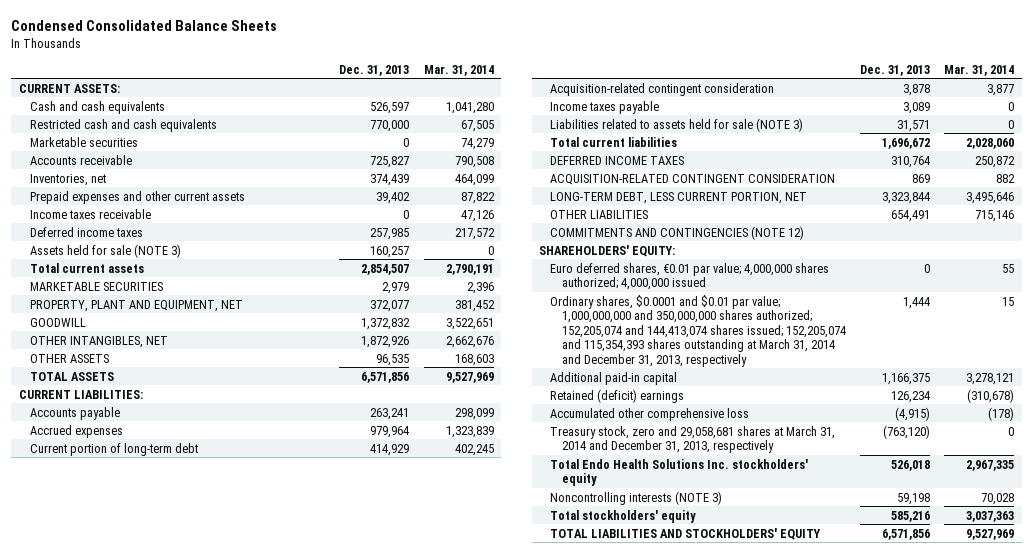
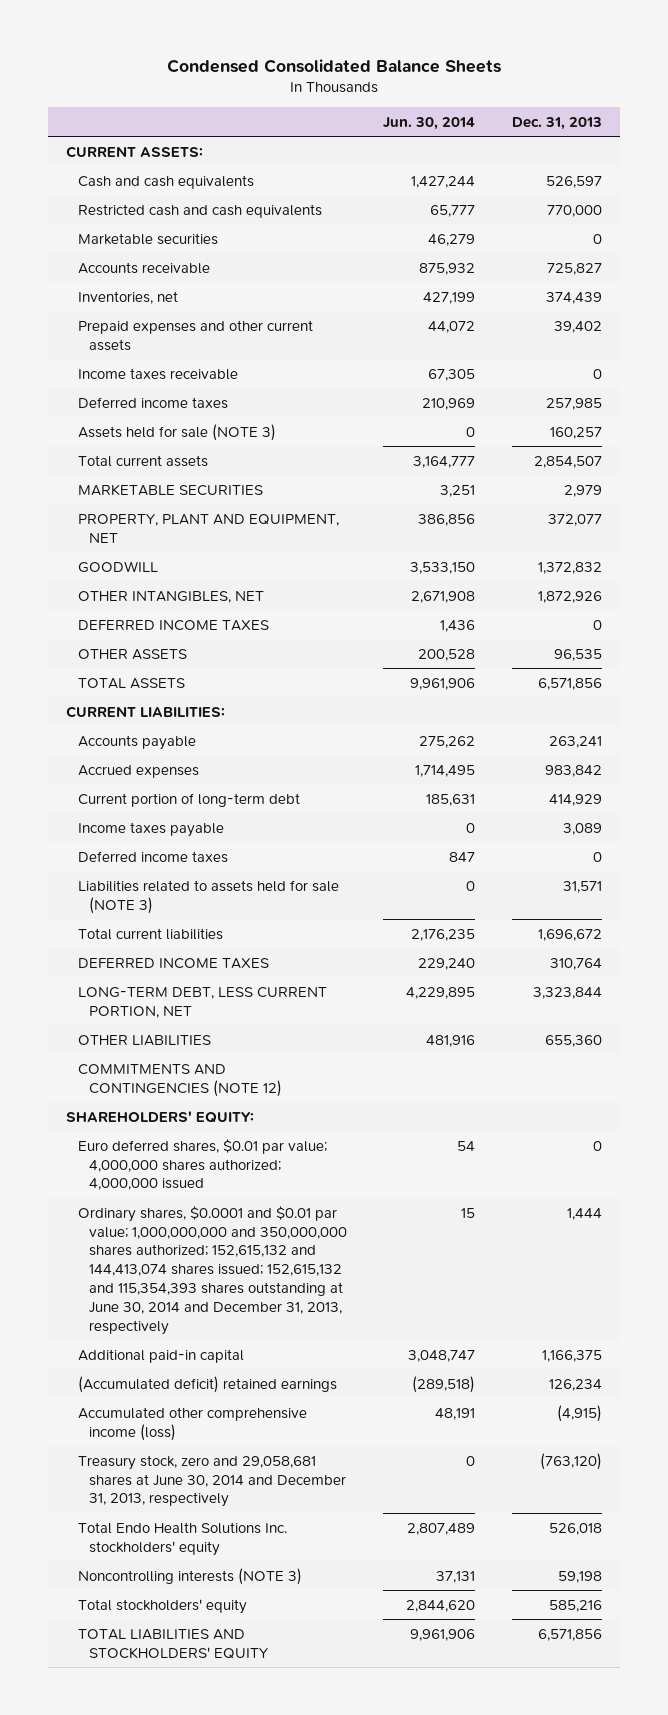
[423,64,494,76] Mar. 31, 2014 -> none
none -> [383,117,476,131] Jun. 30, 2014
none -> [77,619,269,631] DEFERRED INCOME TAXES
[370,425,410,438] 979,964 -> [544,764,602,777] 983,842
[550,82,775,96] Acquisition-related contingent consideration -> none
none -> [77,850,228,863] Deferred income taxes
[550,173,836,185] ACQUISITION-RELATED CONTINGENT CONSIDERATION -> none
[890,209,930,222] 654,491 -> [544,1034,602,1047] 655,360
[550,262,830,291] Euro deferred shares, €0.01 par value; 4,000,000 shares authorized; 4,000,000 issued -> [77,1138,327,1191] Euro deferred shares, $0.01 par value; 4,000,000 shares authorized; 4,000,000 issued
[550,294,846,367] Ordinary shares, $0.0001 and $0.01 par value; 1,000,000,000 and 350,000,000 shares authorized; 152,205,074 and 144,413,074 shares issued; 152,205,074 and 115,354,393 shares outstanding at March 31, 2014 and December 31, 2013, respectively -> [77,1205,347,1335] Ordinary shares, $0.0001 and $0.01 par value; 1,000,000,000 and 350,000,000 shares authorized; 152,615,132 and 144,413,074 shares issued; 152,615,132 and 115,354,393 shares outstanding at June 30, 2014 and December 31, 2013, respectively
[550,388,685,403] Retained (deficit) earnings -> [77,1375,337,1393] (Accumulated deficit) retained earnings
[550,407,750,421] Accumulated other comprehensive loss -> [77,1406,307,1441] Accumulated other comprehensive income (loss)
[550,425,836,454] Treasury stock, zero and 29,058,681 shares at March 31, 2014 and December 31, 2013, respectively -> [77,1454,346,1508] Treasury stock, zero and 29,058,681 shares at June 30, 2014 and December 31, 2013, respectively

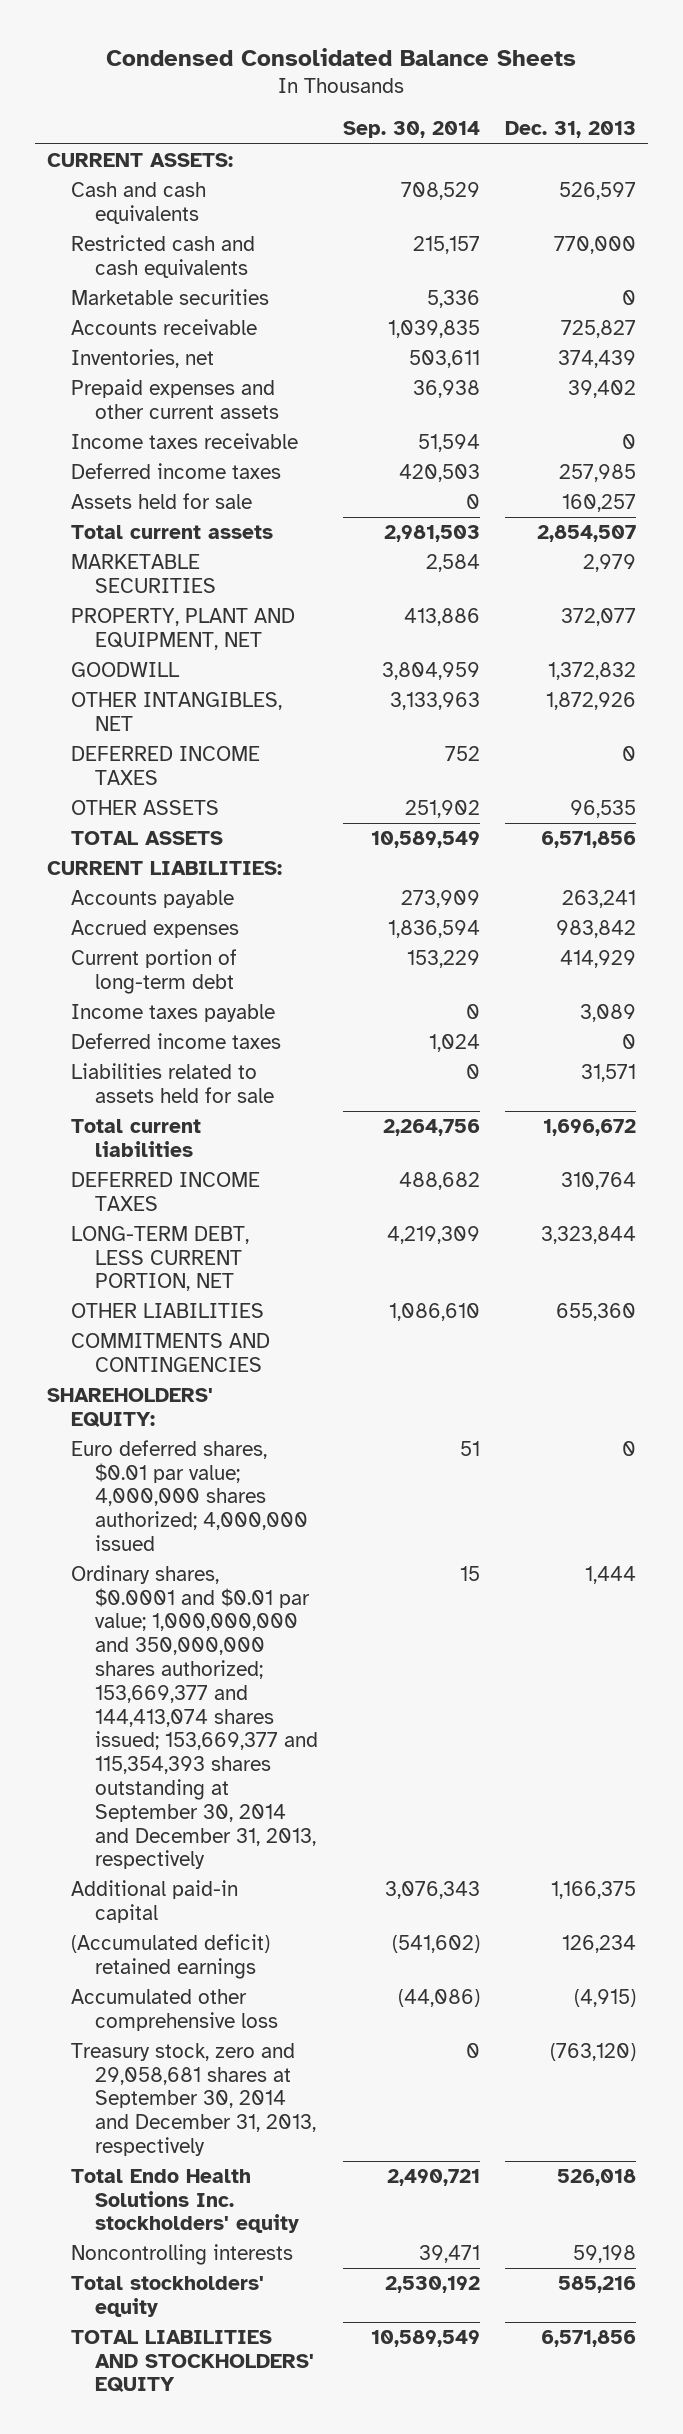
[383,117,476,131] Jun. 30, 2014 -> none
none -> [343,121,481,139] Sep. 30, 2014
[77,423,276,441] Assets held for sale (NOTE 3) -> [71,492,253,509] Assets held for sale
[77,879,339,914] Liabilities related to assets held for sale (NOTE 3) -> [71,1062,275,1103] Liabilities related to assets held for sale
[77,1063,282,1097] COMMITMENTS AND CONTINGENCIES (NOTE 12) -> [71,1332,271,1372] COMMITMENTS AND CONTINGENCIES
[77,1205,347,1335] Ordinary shares, $0.0001 and $0.01 par value; 1,000,000,000 and 350,000,000 shares authorized; 152,615,132 and 144,413,074 shares issued; 152,615,132 and 115,354,393 shares outstanding at June 30, 2014 and December 31, 2013, respectively -> [71,1564,319,1870] Ordinary shares, $0.0001 and $0.01 par value; 1,000,000,000 and 350,000,000 shares authorized; 153,669,377 and 144,413,074 shares issued; 153,669,377 and 115,354,393 shares outstanding at September 30, 2014 and December 31, 2013, respectively
[77,1406,307,1441] Accumulated other comprehensive income (loss) -> [71,1988,279,2031] Accumulated other comprehensive loss
[77,1454,346,1508] Treasury stock, zero and 29,058,681 shares at June 30, 2014 and December 31, 2013, respectively -> [71,2042,317,2156] Treasury stock, zero and 29,058,681 shares at September 30, 2014 and December 31, 2013, respectively
[77,1567,302,1585] Noncontrolling interests (NOTE 3) -> [71,2243,294,2265] Noncontrolling interests

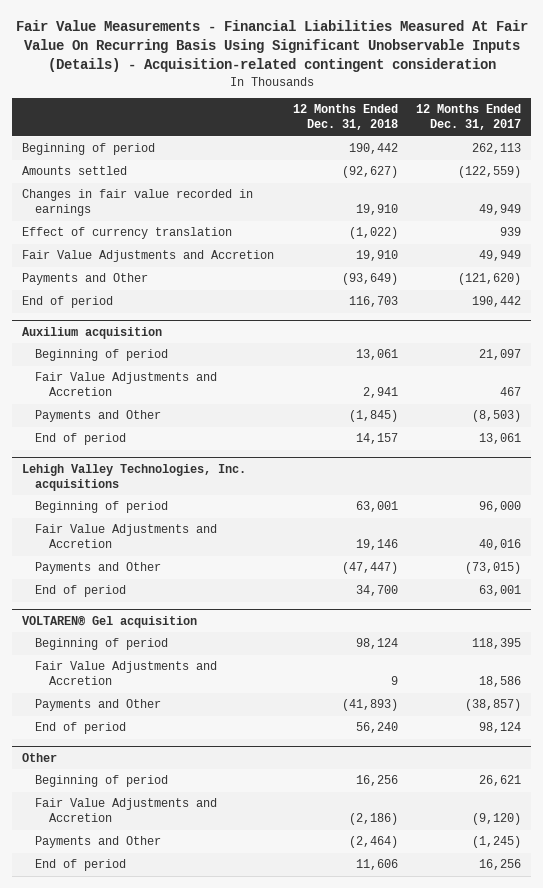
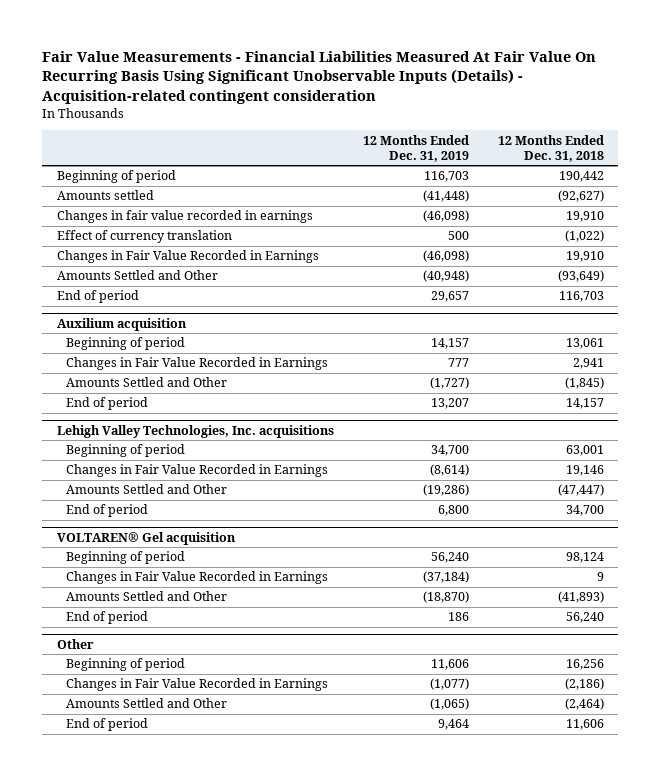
[416,104,522,131] 12 Months Ended Dec. 31, 2017 -> none
none -> [362,134,469,162] 12 Months Ended Dec. 31, 2019
[21,250,274,263] Fair Value Adjustments and Accretion -> [56,250,319,264] Changes in Fair Value Recorded in Earnings
[21,273,148,286] Payments and Other -> [56,270,218,281] Amounts Settled and Other
[35,372,218,397] Fair Value Adjustments and Accretion -> [66,357,329,371] Changes in Fair Value Recorded in Earnings
[35,410,162,423] Payments and Other -> [66,377,228,388] Amounts Settled and Other
[35,524,218,549] Fair Value Adjustments and Accretion -> [66,464,329,478] Changes in Fair Value Recorded in Earnings
[35,562,162,575] Payments and Other -> [66,484,228,495] Amounts Settled and Other
[35,661,218,686] Fair Value Adjustments and Accretion -> [66,571,329,585] Changes in Fair Value Recorded in Earnings
[35,699,162,712] Payments and Other -> [66,591,228,602] Amounts Settled and Other
[35,798,218,823] Fair Value Adjustments and Accretion -> [66,678,329,692] Changes in Fair Value Recorded in Earnings
[35,836,162,849] Payments and Other -> [66,698,228,709] Amounts Settled and Other

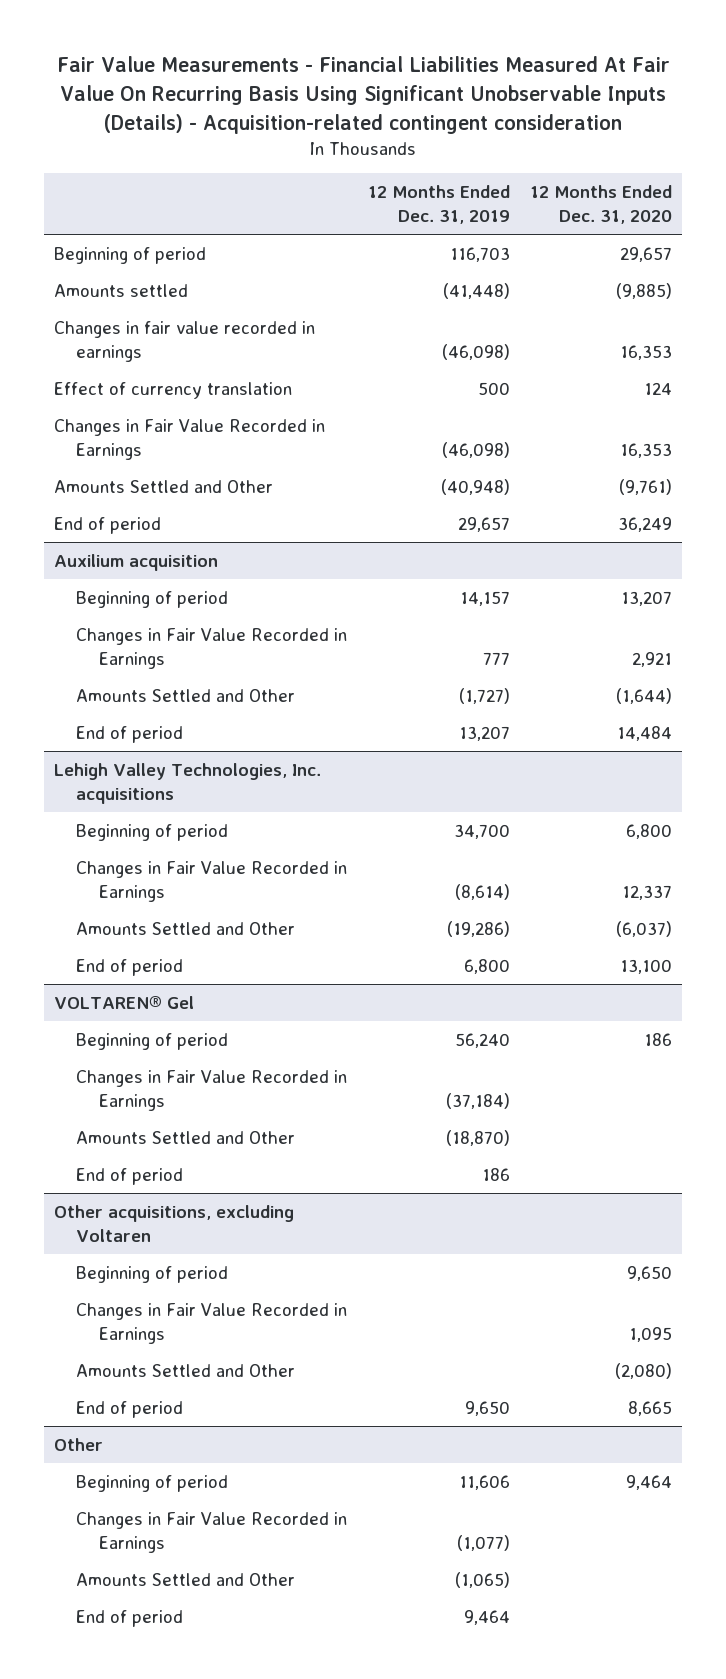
[497,134,604,162] 12 Months Ended Dec. 31, 2018 -> none
none -> [530,184,673,224] 12 Months Ended Dec. 31, 2020
[56,531,236,545] VOLTAREN® Gel acquisition -> [53,995,194,1009] VOLTAREN® Gel
none -> [53,1204,294,1242] Other acquisitions, excluding Voltaren
none -> [76,1265,229,1283] Beginning of period
none -> [76,1302,348,1344] Changes in Fair Value Recorded in Earnings
none -> [76,1363,296,1377] Amounts Settled and Other
none -> [76,1400,184,1418] End of period

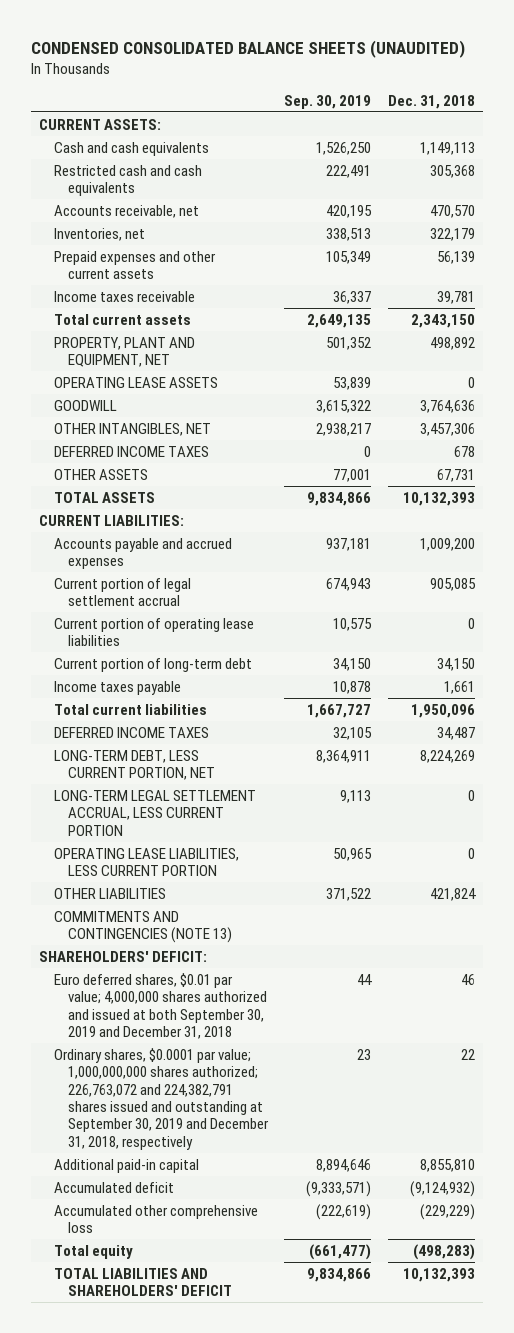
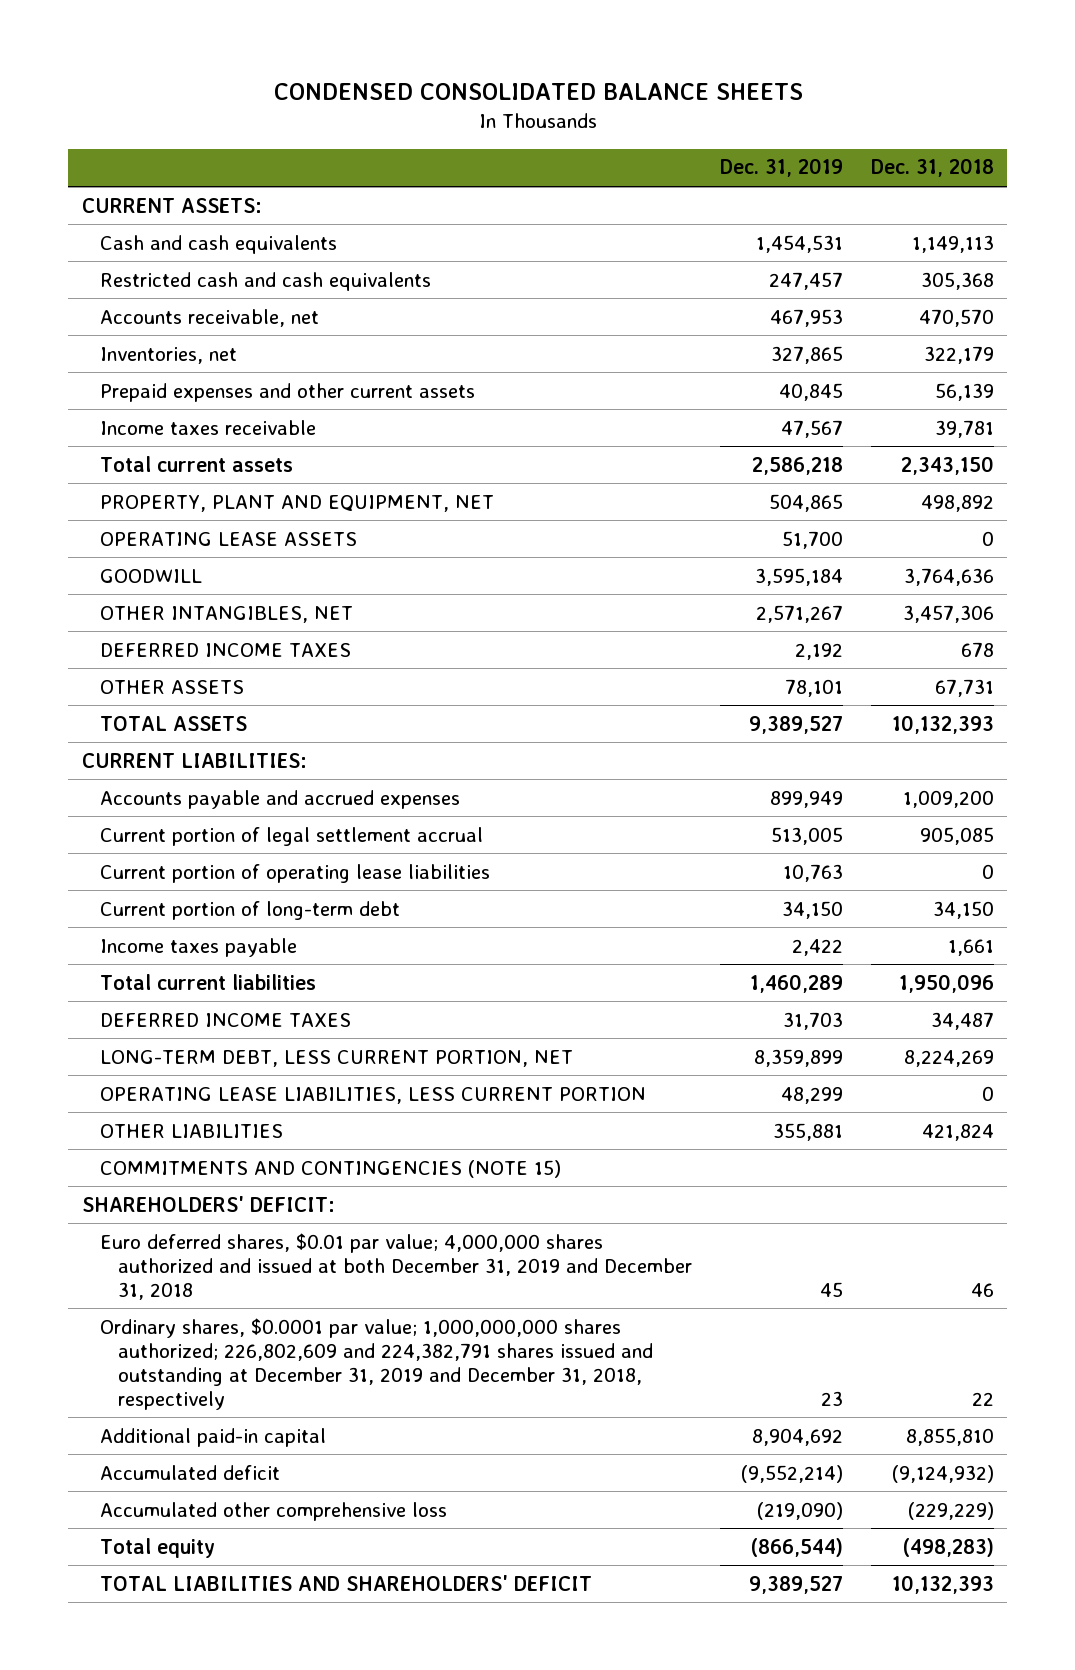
[31,40,466,59] CONDENSED CONSOLIDATED BALANCE SHEETS (UNAUDITED) -> [273,82,803,100] CONDENSED CONSOLIDATED BALANCE SHEETS
[284,94,372,109] Sep. 30, 2019 -> none
none -> [719,158,843,178] Dec. 31, 2019
[53,789,256,836] LONG-TERM LEGAL SETTLEMENT ACCRUAL, LESS CURRENT PORTION -> none
[53,910,232,944] COMMITMENTS AND CONTINGENCIES (NOTE 13) -> [99,1159,561,1178] COMMITMENTS AND CONTINGENCIES (NOTE 15)
[53,972,267,1040] Euro deferred shares, $0.01 par value; 4,000,000 shares authorized and issued at both September 30, 2019 and December 31, 2018 -> [99,1232,692,1300] Euro deferred shares, $0.01 par value; 4,000,000 shares authorized and issued at both December 31, 2019 and December 31, 2018
[53,1047,269,1150] Ordinary shares, $0.0001 par value; 1,000,000,000 shares authorized; 226,763,072 and 224,382,791 shares issued and outstanding at September 30, 2019 and December 31, 2018, respectively -> [99,1317,653,1410] Ordinary shares, $0.0001 par value; 1,000,000,000 shares authorized; 226,802,609 and 224,382,791 shares issued and outstanding at December 31, 2019 and December 31, 2018, respectively

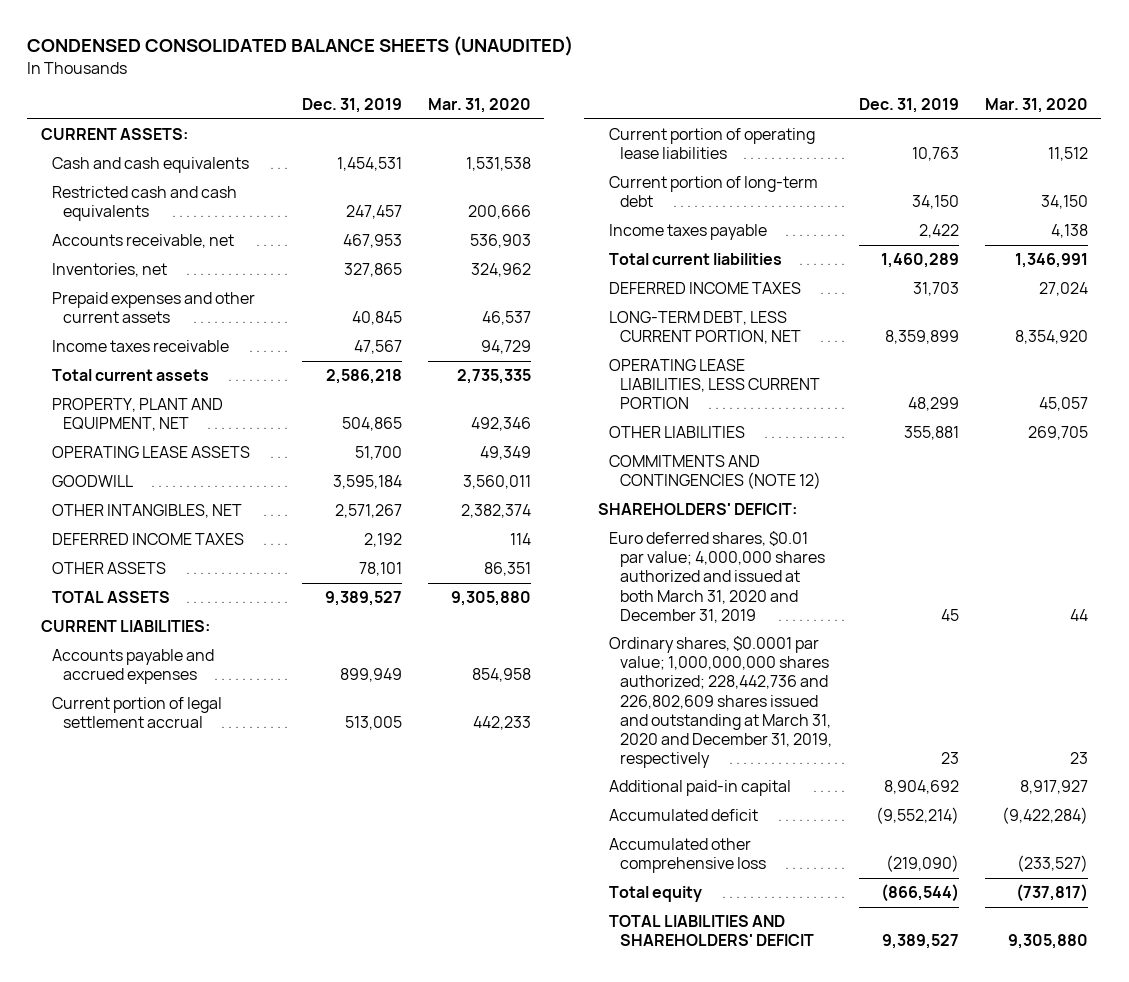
[273,82,803,100] CONDENSED CONSOLIDATED BALANCE SHEETS -> [27,36,574,57] CONDENSED CONSOLIDATED BALANCE SHEETS (UNAUDITED)
[870,158,994,178] Dec. 31, 2018 -> none
none -> [427,98,531,114] Mar. 31, 2020
[99,1159,561,1178] COMMITMENTS AND CONTINGENCIES (NOTE 15) -> [608,455,822,490] COMMITMENTS AND CONTINGENCIES (NOTE 12)
[99,1232,692,1300] Euro deferred shares, $0.01 par value; 4,000,000 shares authorized and issued at both December 31, 2019 and December 31, 2018 -> [608,531,826,623] Euro deferred shares, $0.01 par value; 4,000,000 shares authorized and issued at both March 31, 2020 and December 31, 2019
[99,1317,653,1410] Ordinary shares, $0.0001 par value; 1,000,000,000 shares authorized; 226,802,609 and 224,382,791 shares issued and outstanding at December 31, 2019 and December 31, 2018, respectively -> [608,636,833,768] Ordinary shares, $0.0001 par value; 1,000,000,000 shares authorized; 228,442,736 and 226,802,609 shares issued and outstanding at March 31, 2020 and December 31, 2019, respectively

